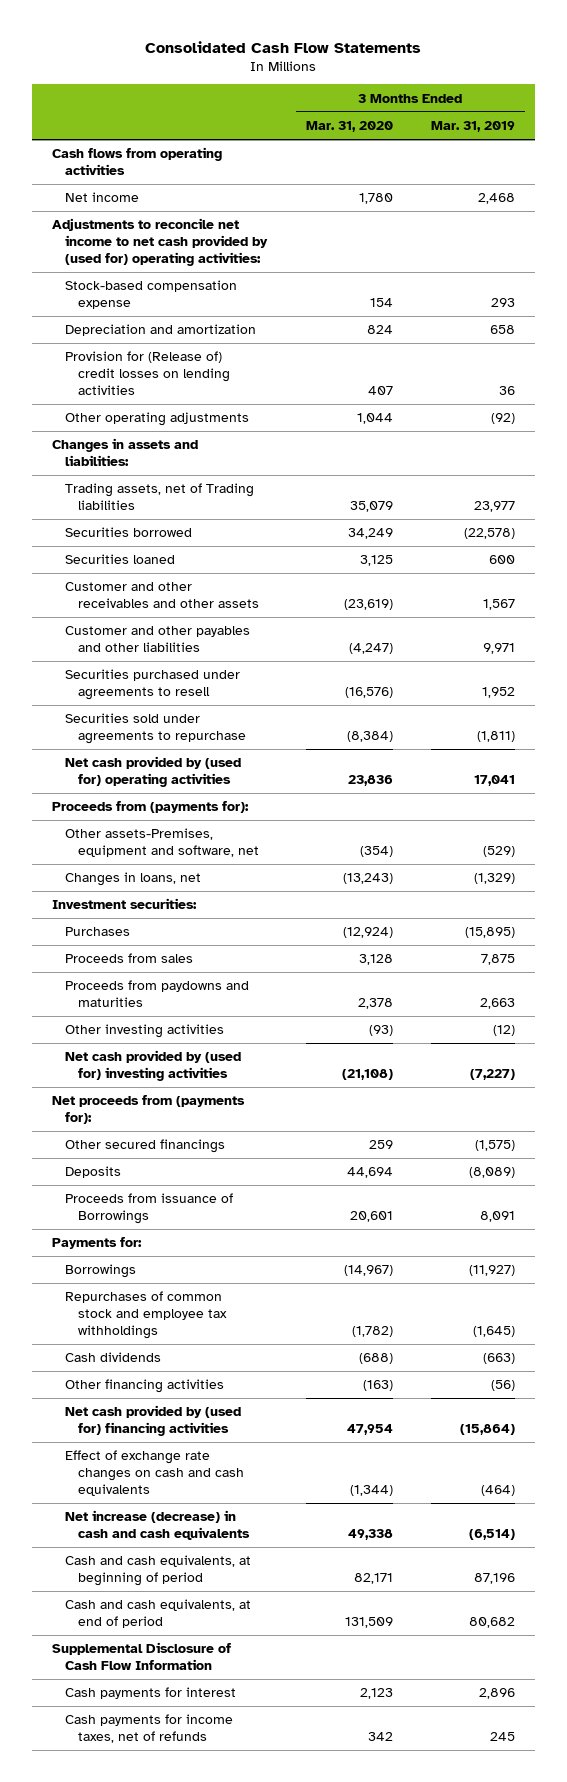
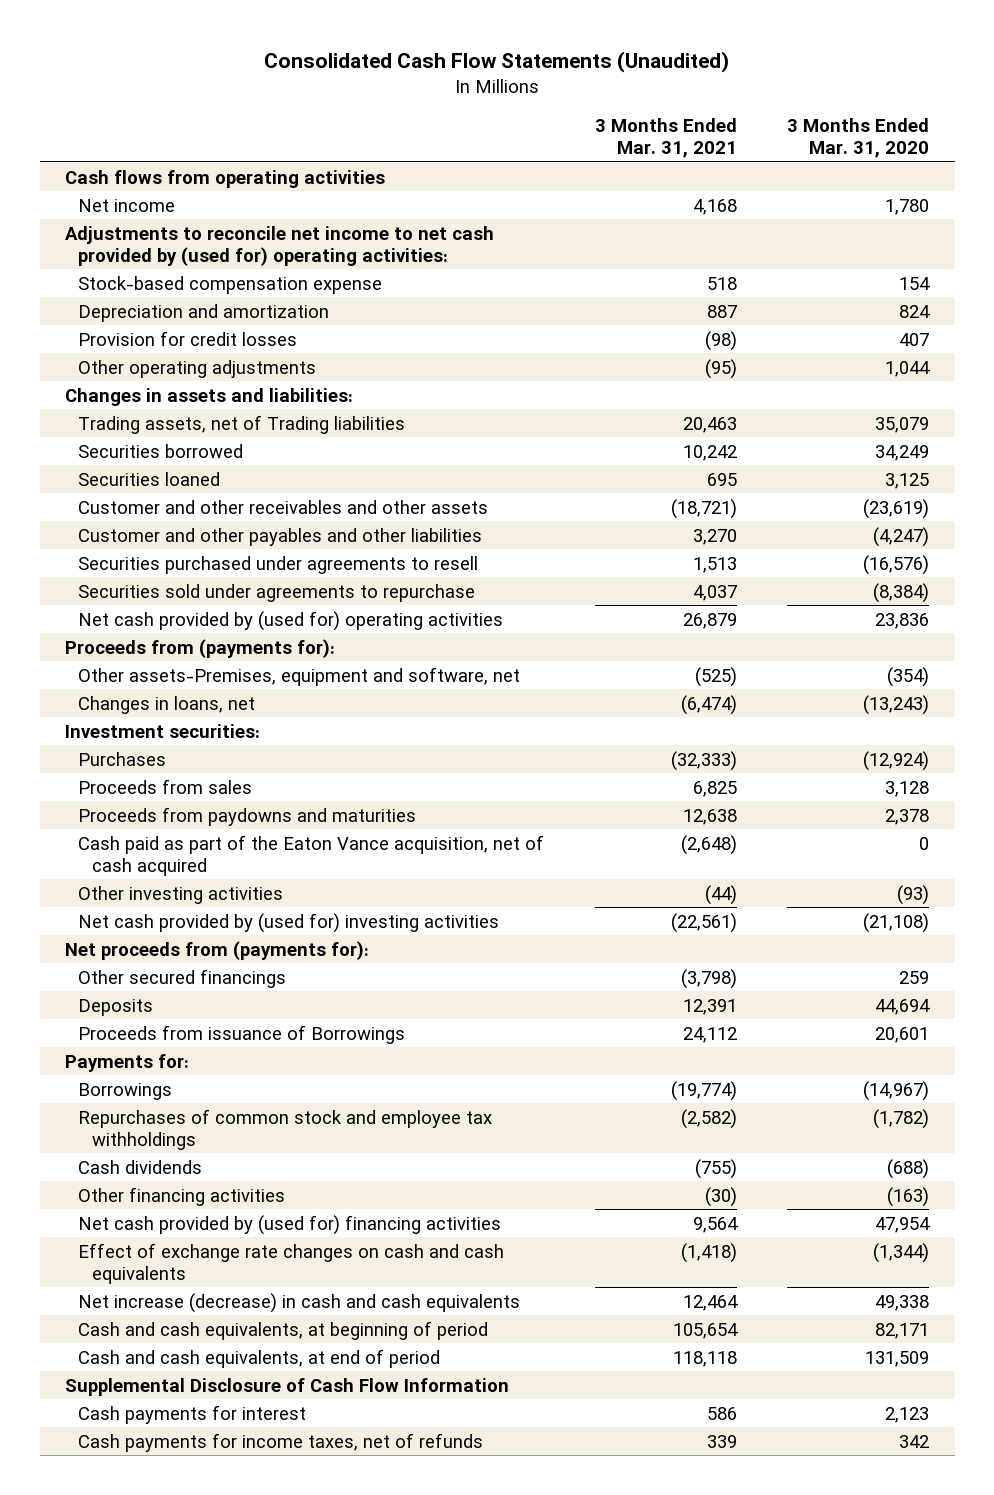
[145,40,422,53] Consolidated Cash Flow Statements -> [264,51,730,74] Consolidated Cash Flow Statements (Unaudited)
[431,121,516,133] Mar. 31, 2019 -> none
none -> [594,118,737,159] 3 Months Ended Mar. 31, 2021
[64,351,231,396] Provision for (Release of) credit losses on lending activities -> [78,330,298,346] Provision for credit losses
none -> [78,834,545,876] Cash paid as part of the Eaton Vance acquisition, net of cash acquired

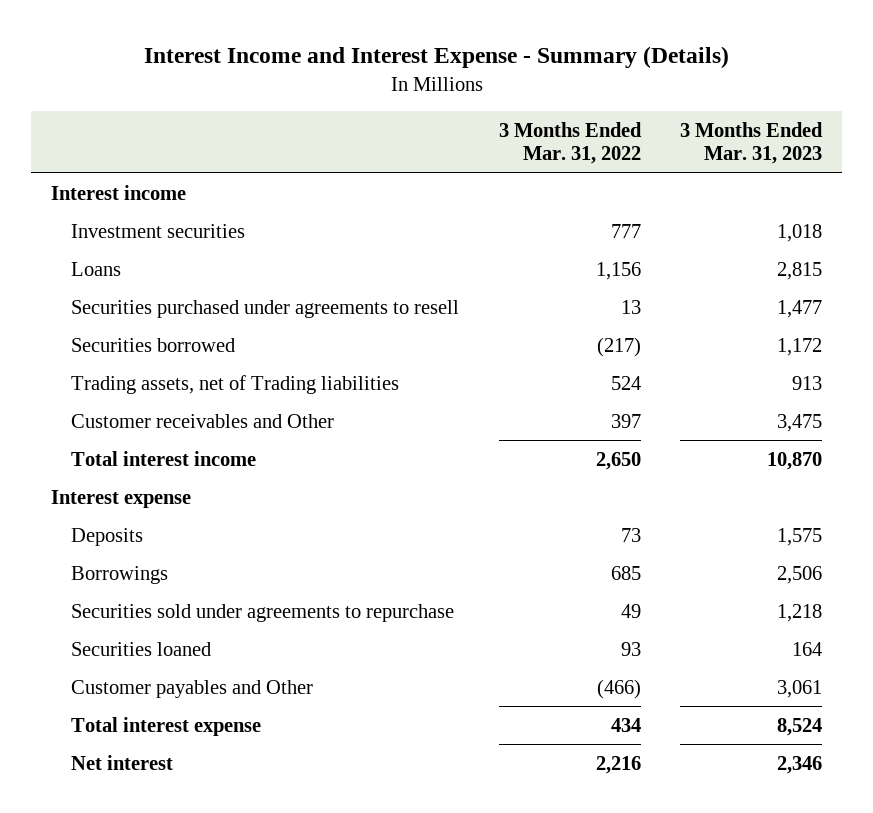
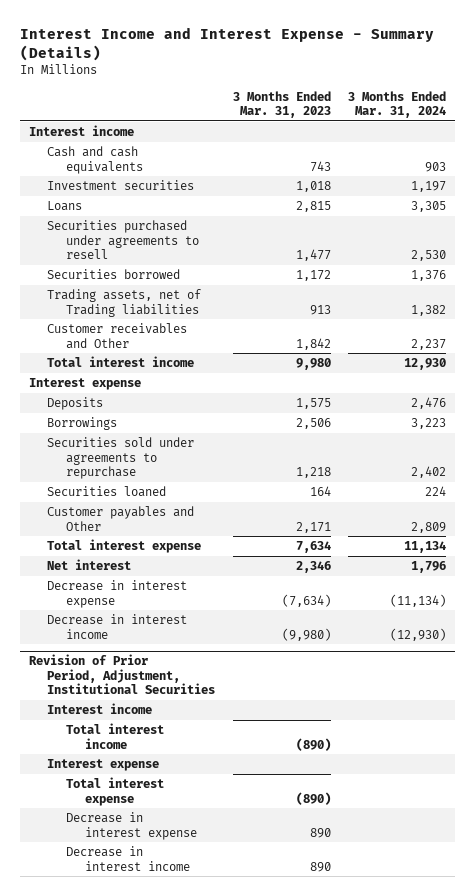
[498,121,642,165] 3 Months Ended Mar. 31, 2022 -> none
none -> [347,90,446,119] 3 Months Ended Mar. 31, 2024
none -> [47,146,144,174] Cash and cash equivalents
[777,413,823,432] 3,475 -> [295,337,331,350] 1,842
[767,451,823,470] 10,870 -> [295,358,331,371] 9,980
[777,679,823,698] 3,061 -> [295,521,331,533] 2,171
[777,717,823,736] 8,524 -> [295,541,331,554] 7,634
none -> [47,580,188,608] Decrease in interest expense
none -> [47,614,188,639] Decrease in interest income
none -> [28,654,216,695] Revision of Prior Period, Adjustment, Institutional Securities
none -> [47,703,153,715] Interest income
none -> [66,723,165,749] Total interest income
none -> [47,759,160,772] Interest expense
none -> [66,777,165,806] Total interest expense
none -> [66,812,197,840] Decrease in interest expense
none -> [66,846,190,871] Decrease in interest income

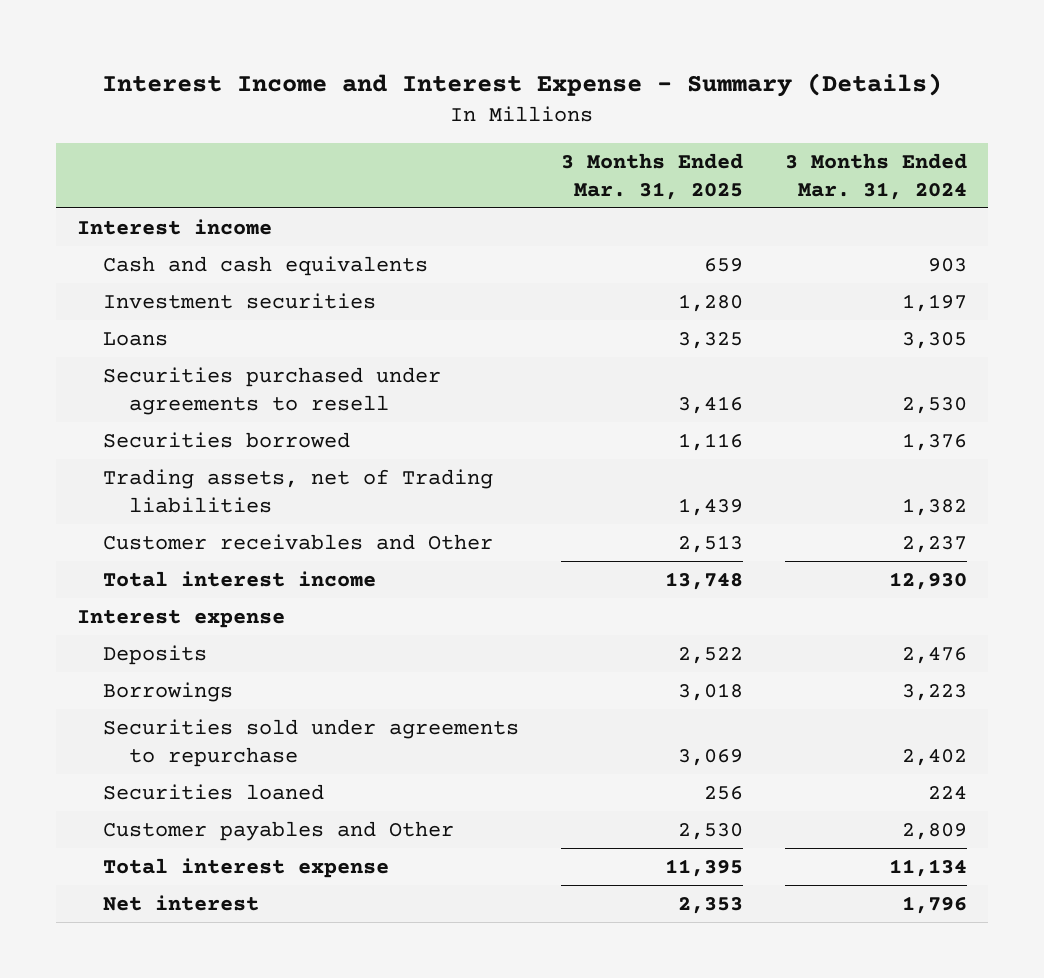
[232,90,331,119] 3 Months Ended Mar. 31, 2023 -> none
none -> [560,152,743,200] 3 Months Ended Mar. 31, 2025
[47,580,188,608] Decrease in interest expense -> none
[47,614,188,639] Decrease in interest income -> none
[28,654,216,695] Revision of Prior Period, Adjustment, Institutional Securities -> none
[47,703,153,715] Interest income -> none
[66,723,165,749] Total interest income -> none
[47,759,160,772] Interest expense -> none
[66,777,165,806] Total interest expense -> none
[66,812,197,840] Decrease in interest expense -> none
[66,846,190,871] Decrease in interest income -> none

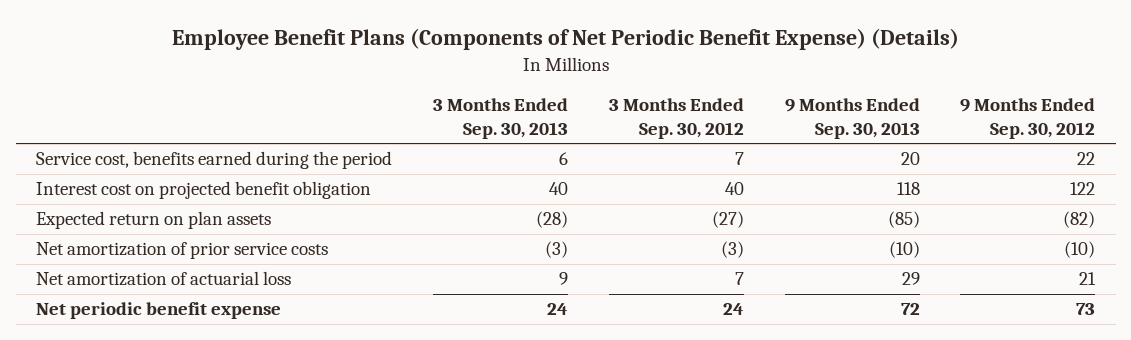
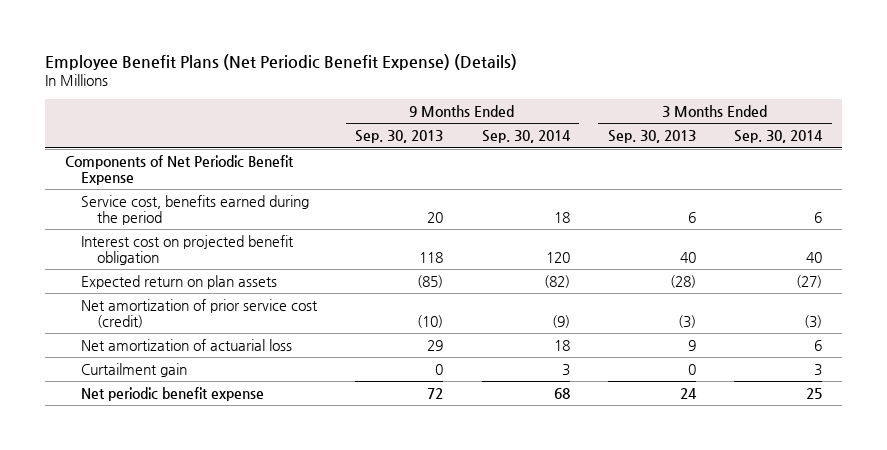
[171,28,959,51] Employee Benefit Plans (Components of Net Periodic Benefit Expense) (Details) -> [45,53,518,70] Employee Benefit Plans (Net Periodic Benefit Expense) (Details)
[608,98,744,139] 3 Months Ended Sep. 30, 2012 -> none
[960,98,1096,139] 9 Months Ended Sep. 30, 2012 -> none
none -> [481,130,571,144] Sep. 30, 2014
none -> [734,130,824,144] Sep. 30, 2014
none -> [64,154,294,186] Components of Net Periodic Benefit Expense
[36,242,329,260] Net amortization of prior service costs -> [80,298,318,329] Net amortization of prior service cost (credit)
none -> [80,362,187,377] Curtailment gain

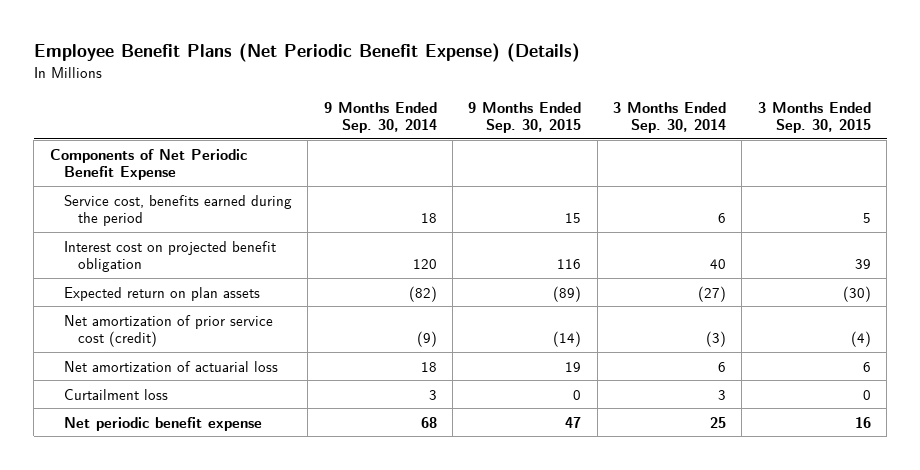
[355,130,444,144] Sep. 30, 2013 -> none
[607,130,696,144] Sep. 30, 2013 -> none
none -> [468,101,582,134] 9 Months Ended Sep. 30, 2015
none -> [757,101,871,134] 3 Months Ended Sep. 30, 2015
[80,362,187,377] Curtailment gain -> [63,388,168,400] Curtailment loss

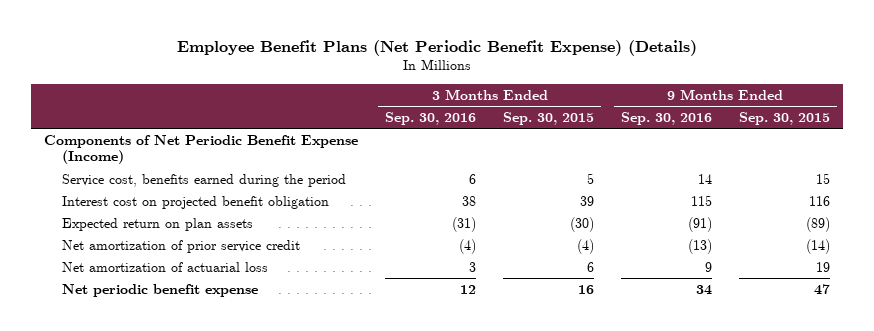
[323,101,437,134] 9 Months Ended Sep. 30, 2014 -> none
[613,101,727,134] 3 Months Ended Sep. 30, 2014 -> none
none -> [385,111,477,125] Sep. 30, 2016
none -> [620,111,712,125] Sep. 30, 2016
[49,148,247,181] Components of Net Periodic Benefit Expense -> [44,134,359,165] Components of Net Periodic Benefit Expense (Income)
[63,314,273,348] Net amortization of prior service cost (credit) -> [61,239,300,253] Net amortization of prior service credit
[63,388,168,400] Curtailment loss -> none

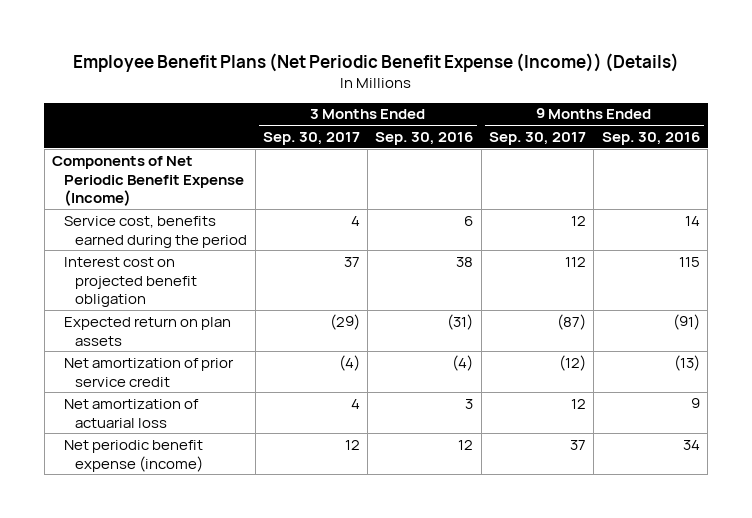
[177,39,698,56] Employee Benefit Plans (Net Periodic Benefit Expense) (Details) -> [72,52,679,72] Employee Benefit Plans (Net Periodic Benefit Expense (Income)) (Details)
[503,111,595,125] Sep. 30, 2015 -> none
[738,111,830,125] Sep. 30, 2015 -> none
none -> [262,132,360,146] Sep. 30, 2017
none -> [489,132,587,146] Sep. 30, 2017
[61,283,258,297] Net periodic benefit expense -> [63,439,204,472] Net periodic benefit expense (income)

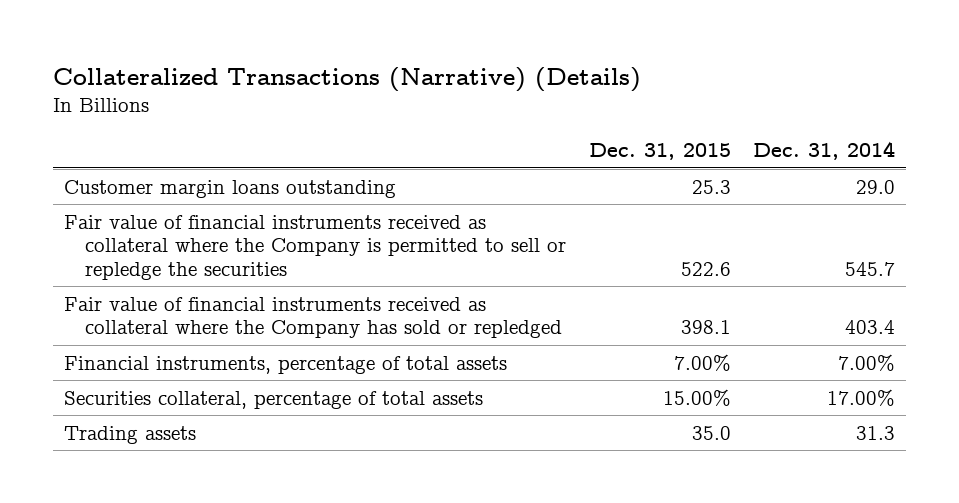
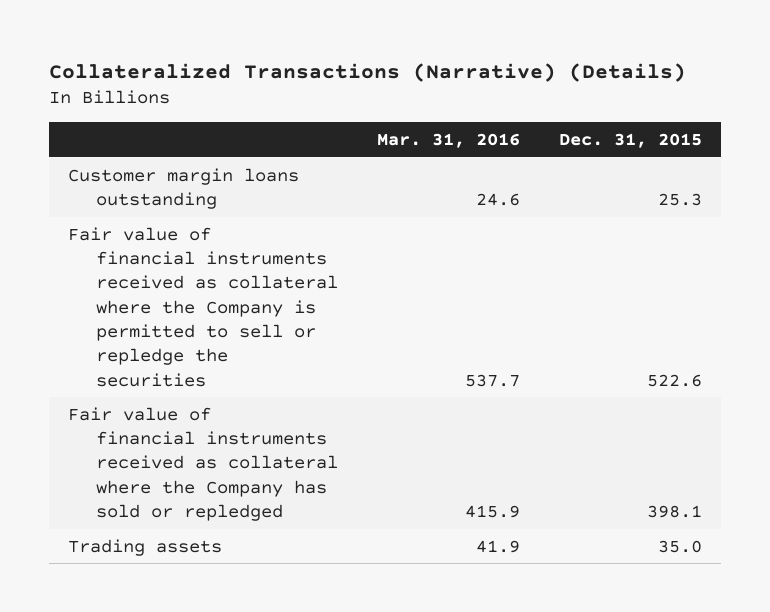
[752,141,895,161] Dec. 31, 2014 -> none
none -> [377,132,521,148] Mar. 31, 2016
[64,355,508,374] Financial instruments, percentage of total assets -> none
[64,390,484,409] Securities collateral, percentage of total assets -> none

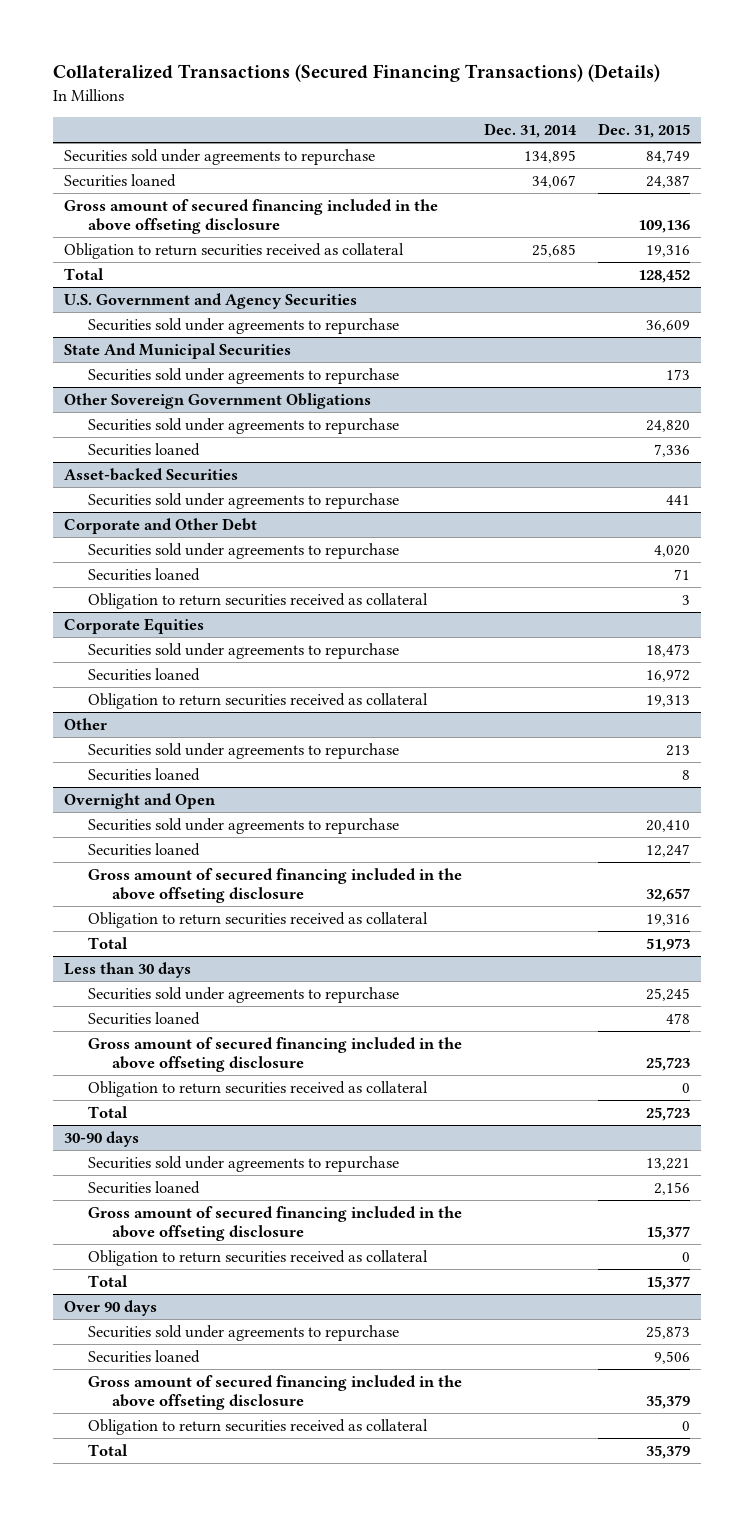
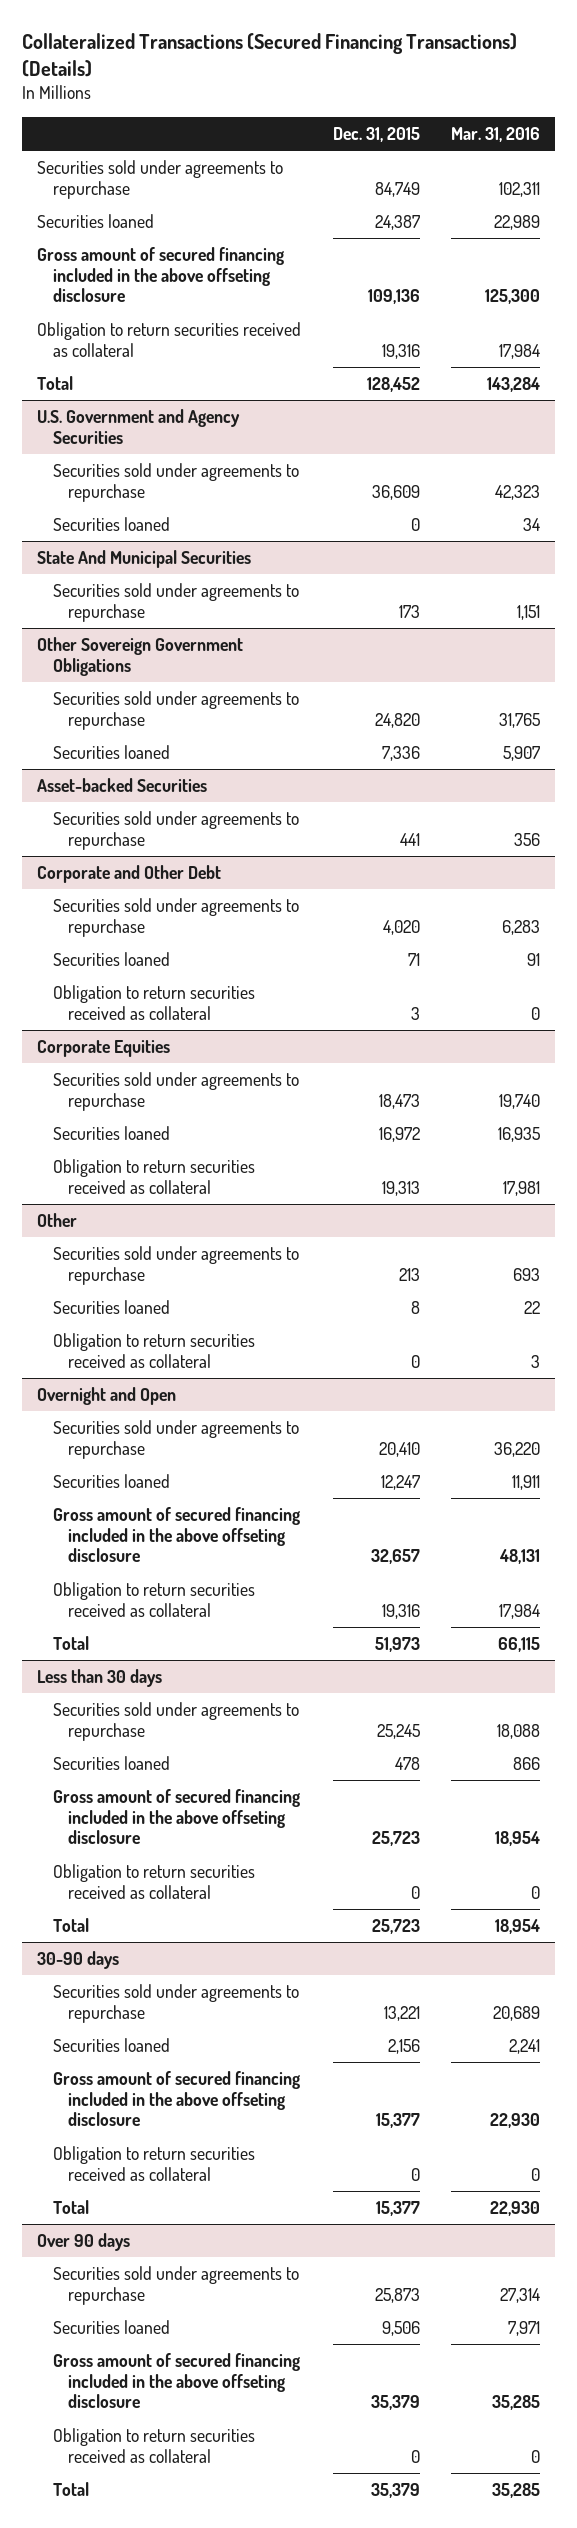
[483,123,577,139] Dec. 31, 2014 -> none
none -> [450,126,540,142] Mar. 31, 2016
none -> [52,517,170,532] Securities loaned
none -> [52,1333,255,1368] Obligation to return securities received as collateral

